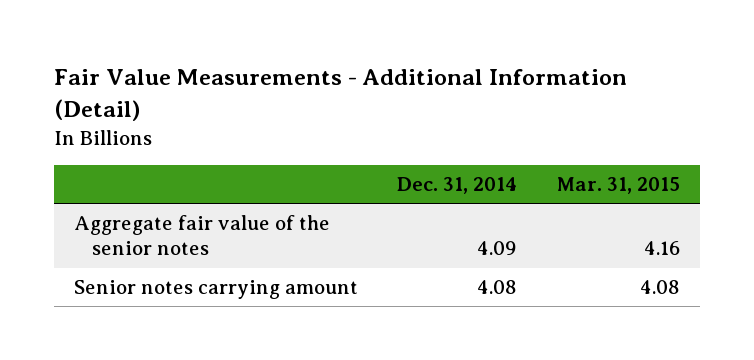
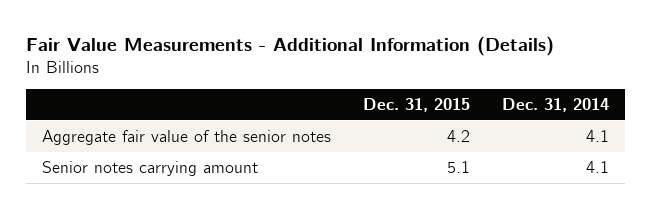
[53,69,627,122] Fair Value Measurements - Additional Information (Detail) -> [25,35,554,56] Fair Value Measurements - Additional Information (Details)
[557,177,681,195] Mar. 31, 2015 -> none
none -> [362,98,470,113] Dec. 31, 2015
[477,241,518,256] 4.09 -> [586,129,610,142] 4.1
[477,280,518,295] 4.08 -> [586,160,610,173] 4.1

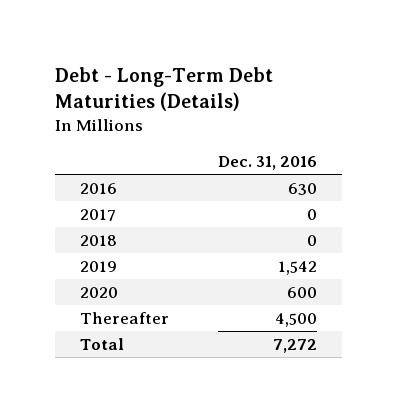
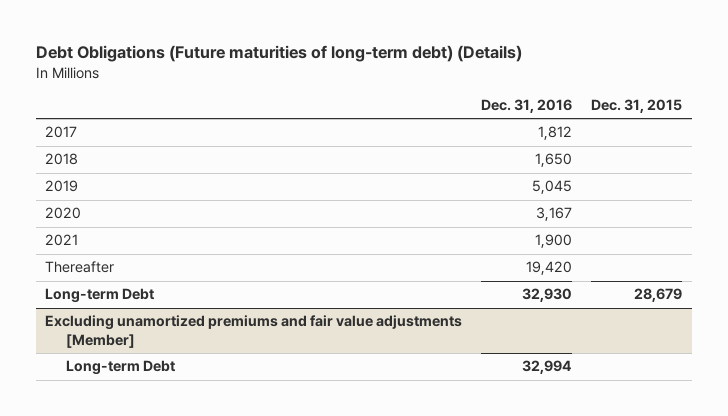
[55,66,274,112] Debt - Long-Term Debt Maturities (Details) -> [35,45,522,63] Debt Obligations (Future maturities of long-term debt) (Details)
none -> [591,99,683,114] Dec. 31, 2015
[79,183,117,195] 2016 -> none
[79,338,124,351] Total -> none
[307,209,318,221] 0 -> [538,126,573,141] 1,812
[307,235,318,247] 0 -> [535,153,573,168] 1,650
[278,261,318,276] 1,542 -> [532,180,573,195] 5,045
[287,287,318,299] 600 -> [536,207,573,222] 3,167
none -> [45,234,79,247] 2021
[275,313,318,328] 4,500 -> [526,261,573,276] 19,420
none -> [45,288,155,304] Long-term Debt
none -> [45,315,463,348] Excluding unamortized premiums and fair value adjustments [Member]
none -> [65,360,175,376] Long-term Debt

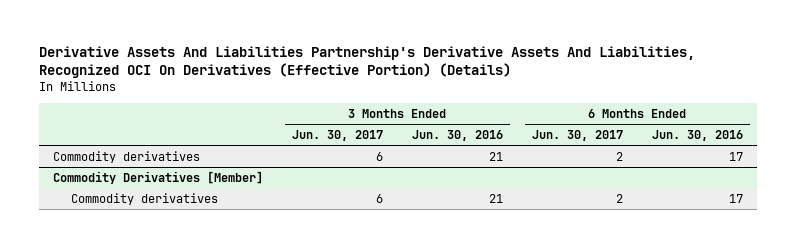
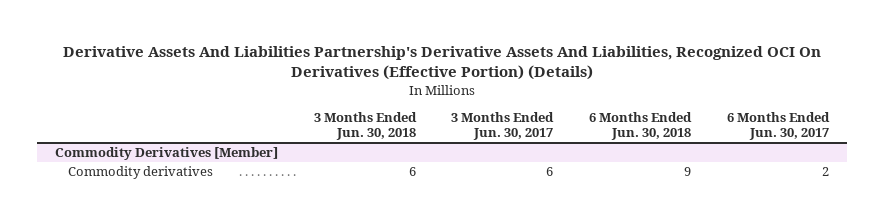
[411,129,503,141] Jun. 30, 2016 -> none
[651,129,743,141] Jun. 30, 2016 -> none
none -> [313,112,417,141] 3 Months Ended Jun. 30, 2018
none -> [589,112,693,141] 6 Months Ended Jun. 30, 2018
[53,150,201,163] Commodity derivatives -> none

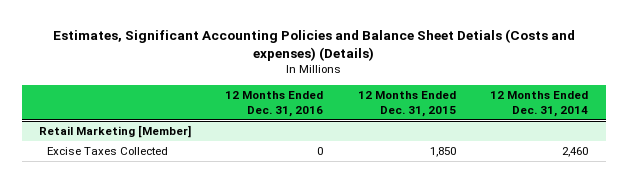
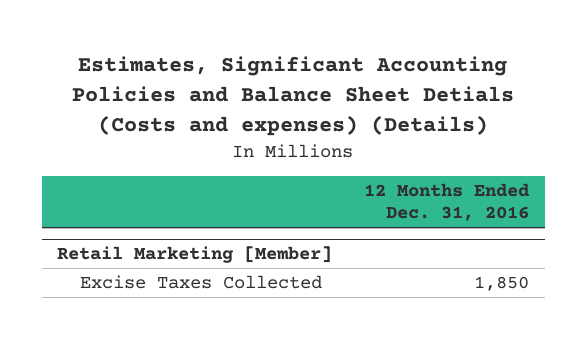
[357,90,456,117] 12 Months Ended Dec. 31, 2015 -> none
[490,90,589,117] 12 Months Ended Dec. 31, 2014 -> none
[317,147,324,156] 0 -> [473,276,529,292] 1,850

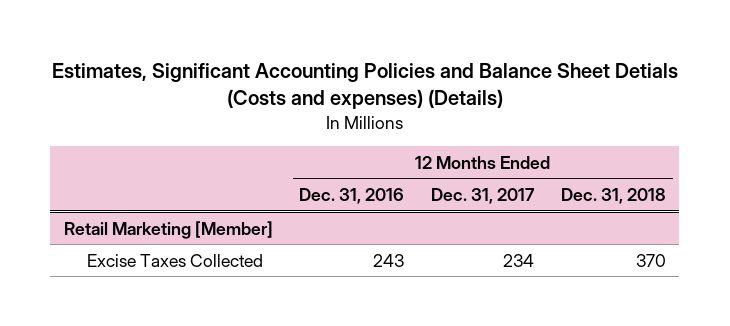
none -> [431,188,536,205] Dec. 31, 2017
none -> [560,188,666,205] Dec. 31, 2018
[473,276,529,292] 1,850 -> [373,253,405,267] 243

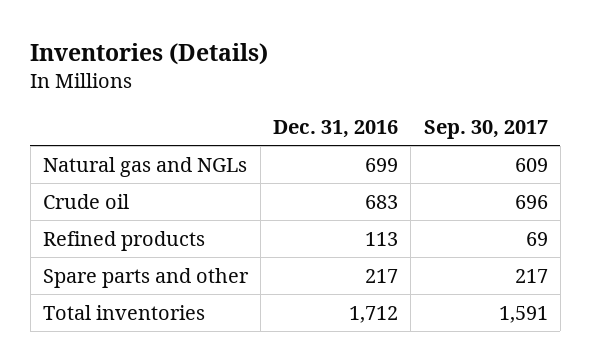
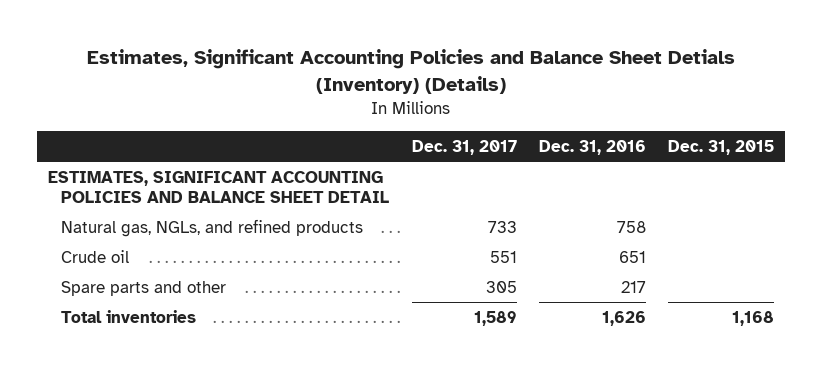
[30,43,269,66] Inventories (Details) -> [87,49,736,94] Estimates, Significant Accounting Policies and Balance Sheet Detials (Inventory) (Details)
[423,120,548,140] Sep. 30, 2017 -> none
none -> [411,140,517,156] Dec. 31, 2017
none -> [667,140,774,156] Dec. 31, 2015
[42,230,205,251] Refined products -> none
none -> [48,170,390,204] ESTIMATES, SIGNIFICANT ACCOUNTING POLICIES AND BALANCE SHEET DETAIL
[42,156,247,177] Natural gas and NGLs -> [61,218,364,237] Natural gas, NGLs, and refined products
[365,157,399,172] 699 -> [616,220,646,233] 758
[365,194,399,209] 683 -> [618,250,646,263] 651
[349,305,399,323] 1,712 -> [601,310,646,326] 1,626

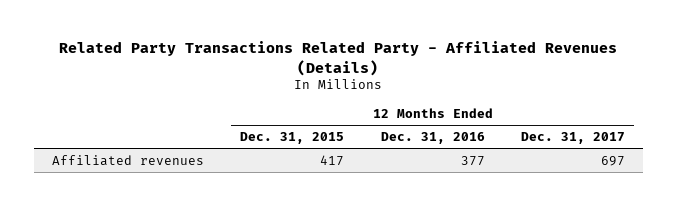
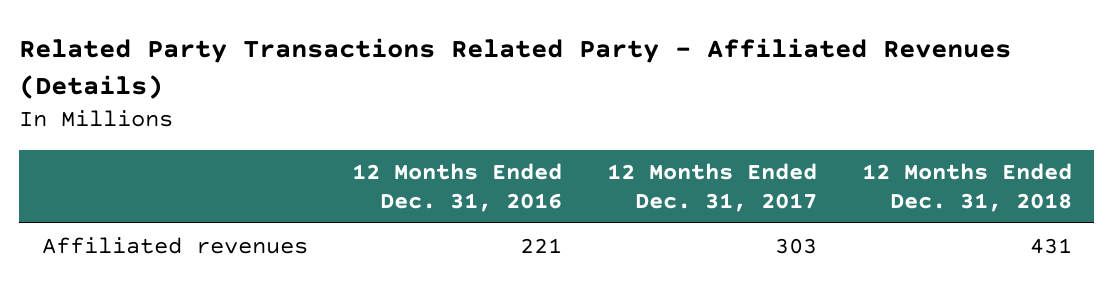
[240,132,345,145] Dec. 31, 2015 -> none
none -> [861,163,1072,213] 12 Months Ended Dec. 31, 2018
[460,156,485,167] 377 -> [520,237,563,253] 221
[600,156,625,167] 697 -> [775,237,818,254] 303

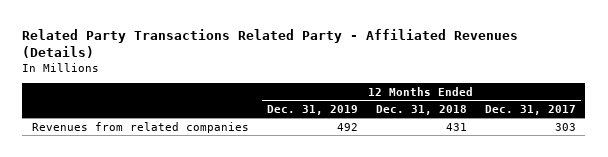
[352,163,563,213] 12 Months Ended Dec. 31, 2016 -> none
none -> [266,104,358,115] Dec. 31, 2019
[41,236,308,254] Affiliated revenues -> [31,121,249,133] Revenues from related companies

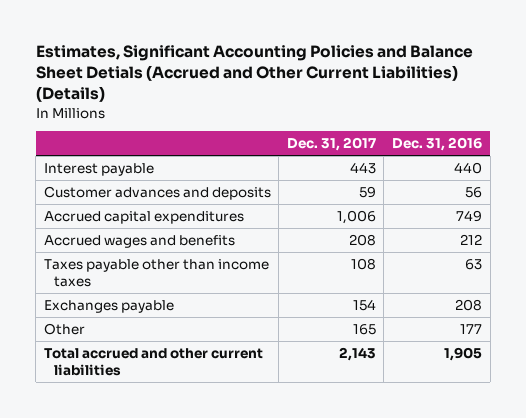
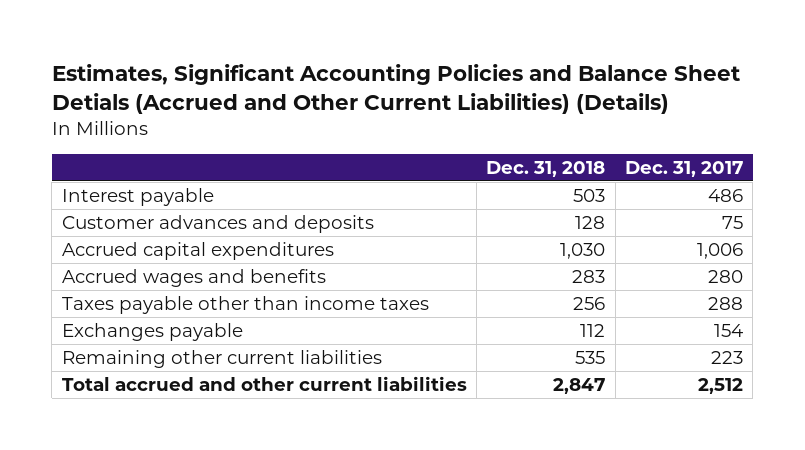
[391,137,482,152] Dec. 31, 2016 -> none
none -> [486,161,606,178] Dec. 31, 2018
[349,161,376,174] 443 -> [707,188,743,202] 486
[358,185,376,198] 59 -> [721,215,743,229] 75
[348,233,376,246] 208 -> [707,269,743,283] 280
[350,257,376,270] 108 -> [707,296,743,310] 288
[43,322,85,335] Other -> none
none -> [61,349,382,368] Remaining other current liabilities
[338,346,376,361] 2,143 -> [697,377,743,394] 2,512

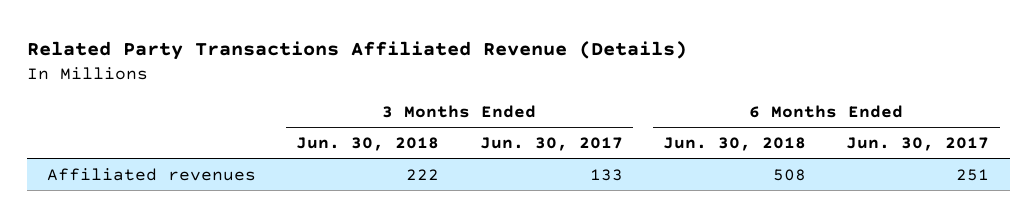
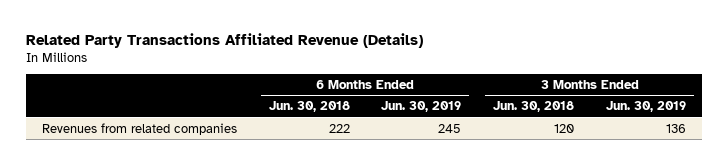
[479,137,623,152] Jun. 30, 2017 -> none
[846,137,990,152] Jun. 30, 2017 -> none
none -> [381,101,462,113] Jun. 30, 2019
none -> [606,101,687,113] Jun. 30, 2019
[46,167,256,181] Affiliated revenues -> [41,122,237,135] Revenues from related companies
[406,168,440,180] 222 -> [554,123,575,133] 120
[773,168,807,181] 508 -> [328,123,350,133] 222

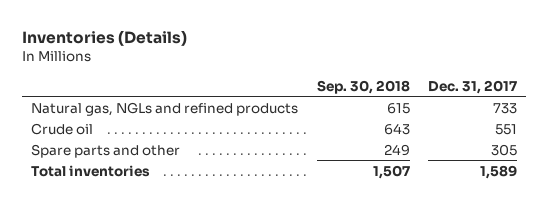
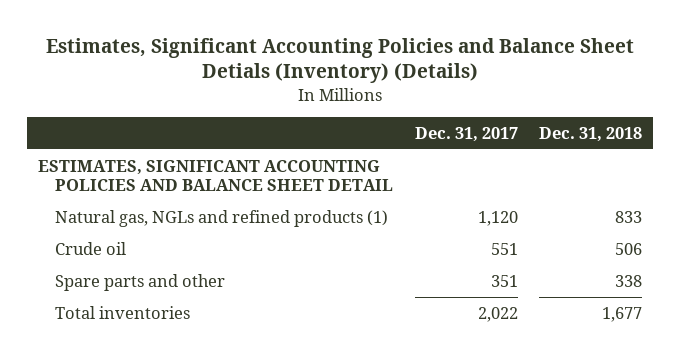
[21,29,187,46] Inventories (Details) -> [45,37,634,84] Estimates, Significant Accounting Policies and Balance Sheet Detials (Inventory) (Details)
[316,79,410,94] Sep. 30, 2018 -> none
none -> [538,127,642,143] Dec. 31, 2018
none -> [37,159,394,191] ESTIMATES, SIGNIFICANT ACCOUNTING POLICIES AND BALANCE SHEET DETAIL
[31,101,299,116] Natural gas, NGLs and refined products -> [55,209,389,227] Natural gas, NGLs and refined products (1)
[493,102,518,114] 733 -> [477,210,518,226] 1,120
[491,143,518,156] 305 -> [490,274,518,287] 351
[480,164,518,179] 1,589 -> [477,306,518,322] 2,022

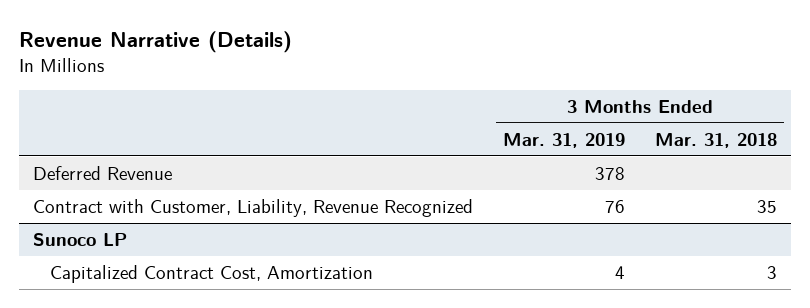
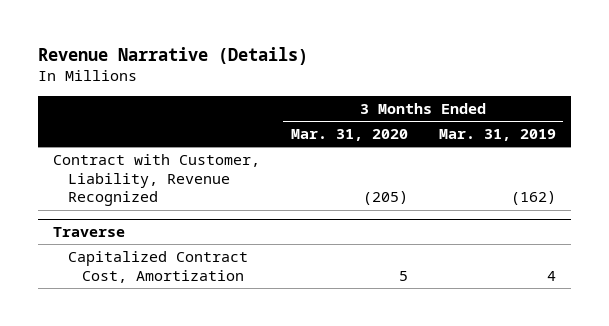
[654,132,777,148] Mar. 31, 2018 -> none
none -> [291,129,409,142] Mar. 31, 2020
[33,165,173,180] Deferred Revenue -> none
[604,199,625,213] 76 -> [510,191,556,206] (162)
[33,232,128,246] Sunoco LP -> [53,227,126,238] Traverse

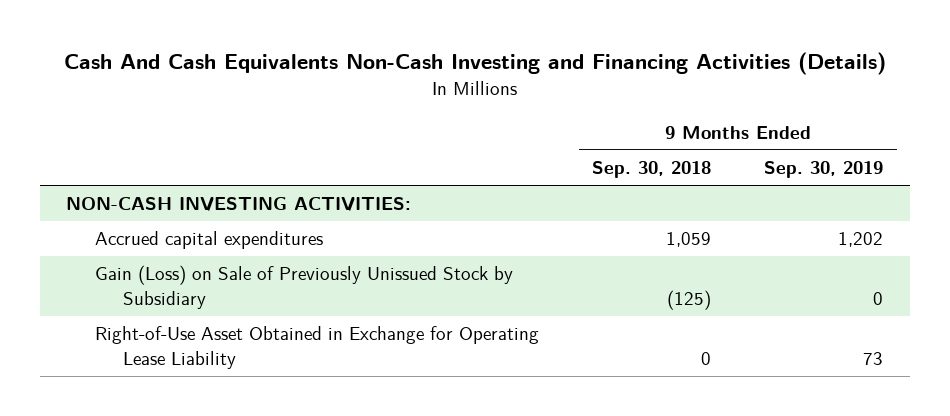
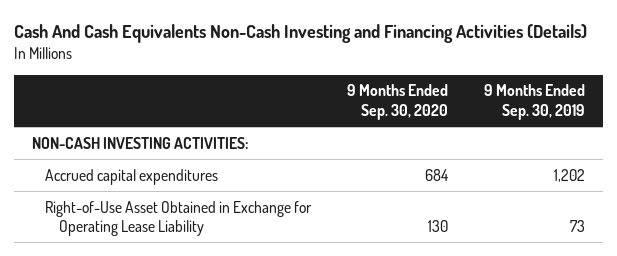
[592,161,712,179] Sep. 30, 2018 -> none
none -> [347,84,449,120] 9 Months Ended Sep. 30, 2020
[94,265,513,309] Gain (Loss) on Sale of Previously Unissued Stock by Subsidiary -> none

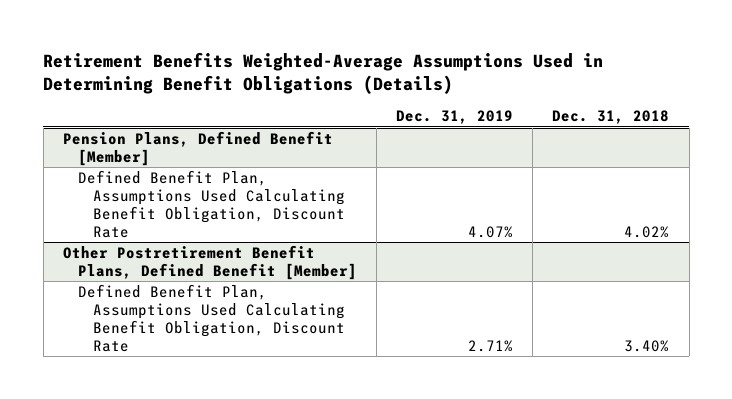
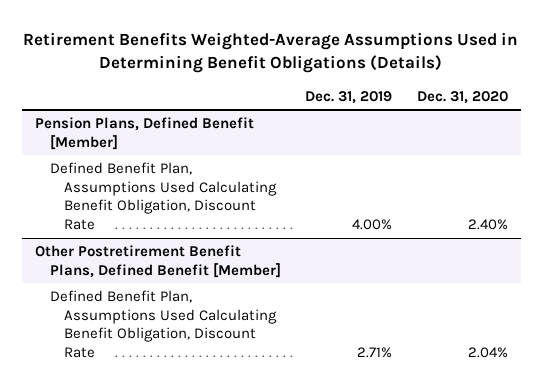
[552,110,670,125] Dec. 31, 2018 -> none
none -> [417,90,509,104] Dec. 31, 2020
[468,225,514,238] 4.07% -> [352,219,393,231] 4.00%

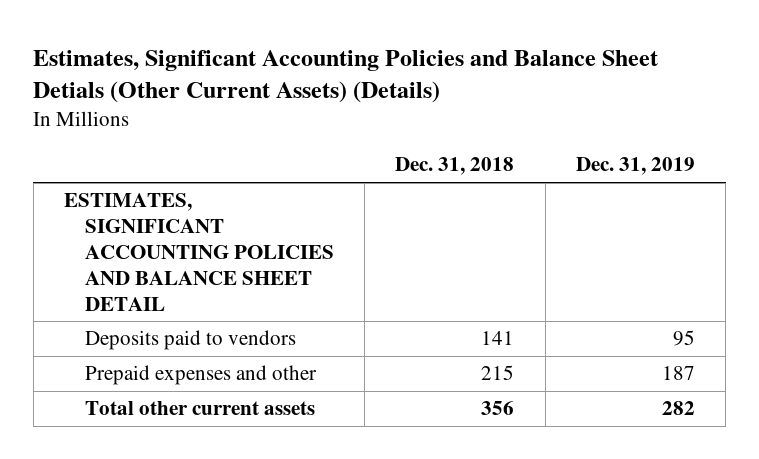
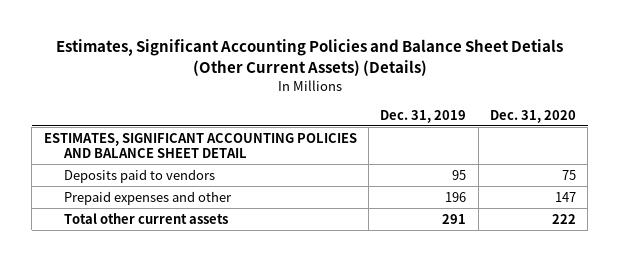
[395,157,515,176] Dec. 31, 2018 -> none
none -> [490,109,577,123] Dec. 31, 2020
[662,366,696,381] 187 -> [445,191,467,202] 196
[662,401,696,416] 282 -> [442,213,467,224] 291

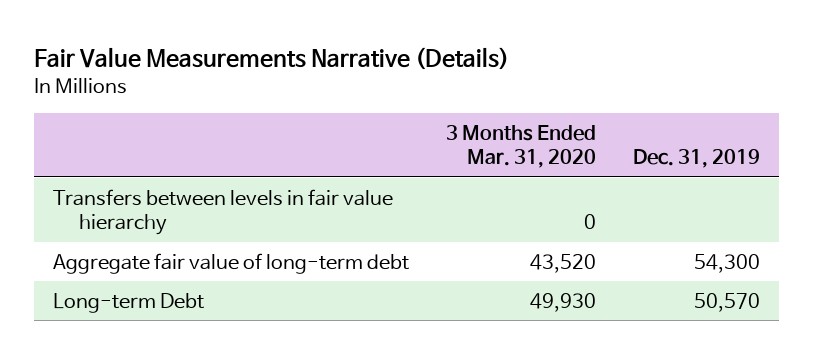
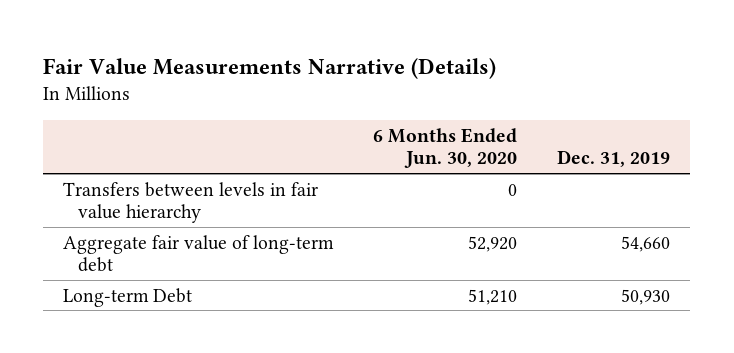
[445,125,596,169] 3 Months Ended Mar. 31, 2020 -> none
none -> [373,127,518,169] 6 Months Ended Jun. 30, 2020
[693,253,760,273] 54,300 -> [621,235,671,252] 54,660
[693,292,760,312] 50,570 -> [621,288,671,305] 50,930

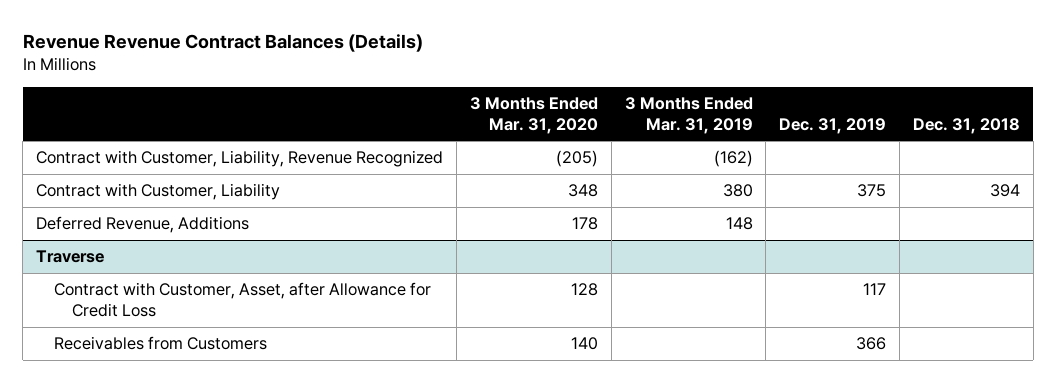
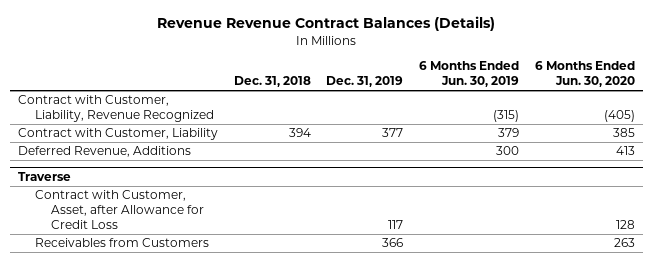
[469,96,598,134] 3 Months Ended Mar. 31, 2020 -> none
[624,96,753,134] 3 Months Ended Mar. 31, 2019 -> none
none -> [419,61,520,88] 6 Months Ended Jun. 30, 2019
none -> [535,61,636,88] 6 Months Ended Jun. 30, 2020
[857,184,887,198] 375 -> [382,128,404,138] 377

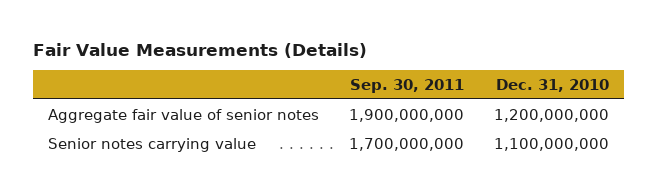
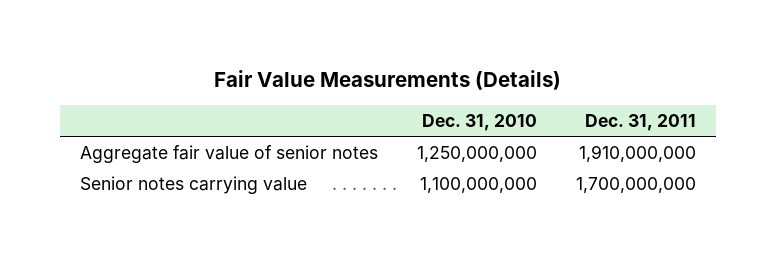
[350,78,465,93] Sep. 30, 2011 -> none
none -> [584,114,696,132] Dec. 31, 2011
[494,108,610,122] 1,200,000,000 -> [416,145,537,162] 1,250,000,000

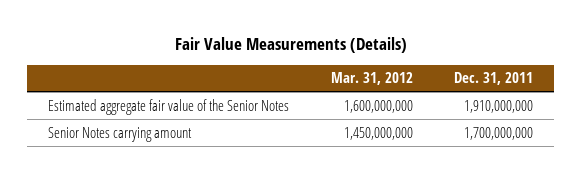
[421,114,537,132] Dec. 31, 2010 -> none
none -> [330,72,413,86] Mar. 31, 2012
[79,144,378,163] Aggregate fair value of senior notes -> [47,98,289,115] Estimated aggregate fair value of the Senior Notes
[79,175,307,194] Senior notes carrying value -> [47,126,192,142] Senior Notes carrying amount

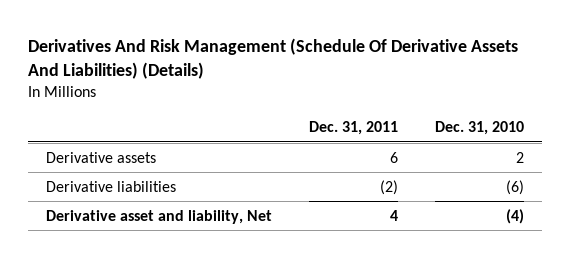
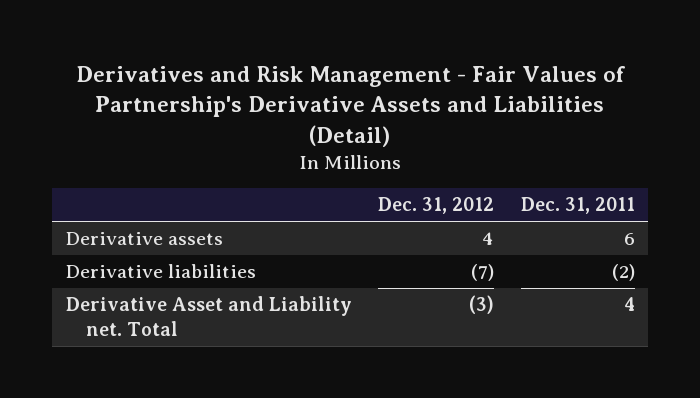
[27,37,518,79] Derivatives And Risk Management (Schedule Of Derivative Assets And Liabilities) (Details) -> [76,66,626,147] Derivatives and Risk Management - Fair Values of Partnership's Derivative Assets and Liabilities (Detail)
[434,121,524,136] Dec. 31, 2010 -> none
none -> [378,197,495,215] Dec. 31, 2012
[45,209,272,224] Derivative asset and liability, Net -> [65,296,352,337] Derivative Asset and Liability net. Total

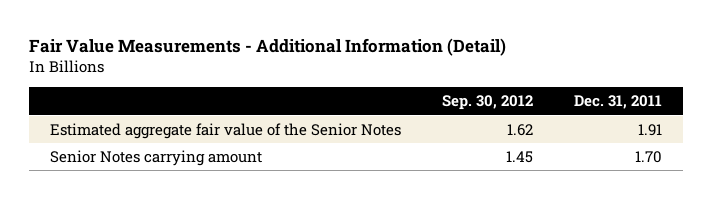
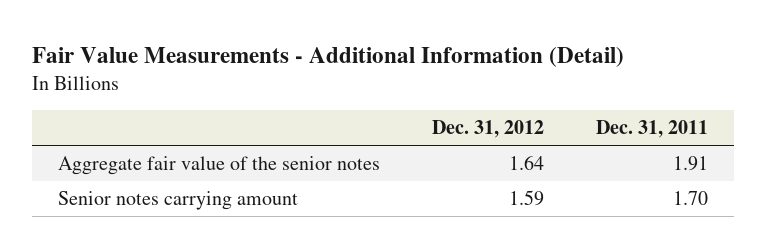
[442,95,534,111] Sep. 30, 2012 -> none
none -> [431,120,544,139] Dec. 31, 2012
[49,123,401,140] Estimated aggregate fair value of the Senior Notes -> [57,156,380,176] Aggregate fair value of the senior notes
[49,150,262,167] Senior Notes carrying amount -> [57,191,298,211] Senior notes carrying amount

